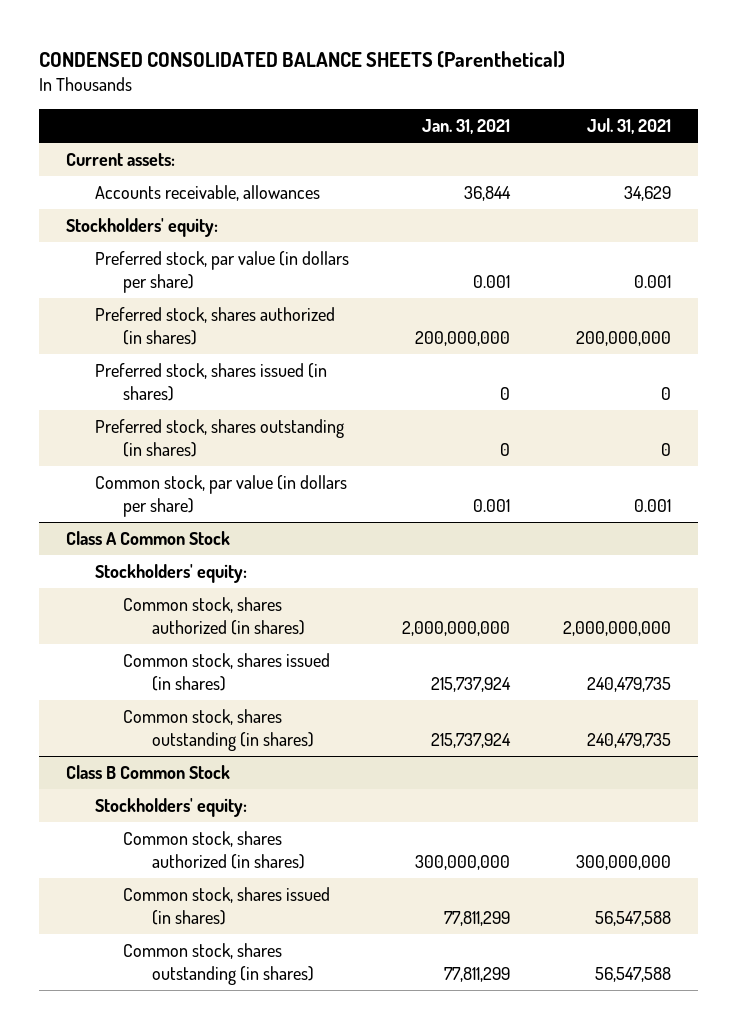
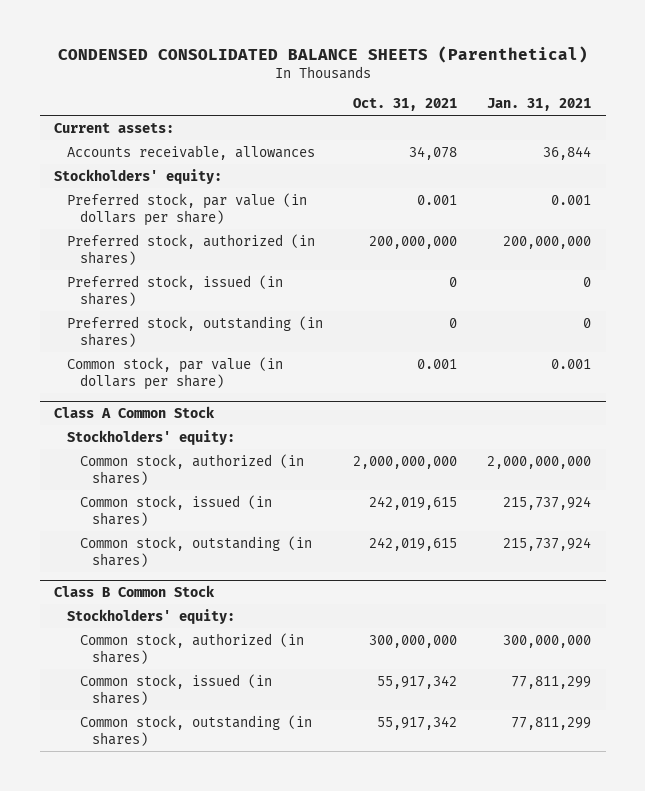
[587,118,672,135] Jul. 31, 2021 -> none
none -> [353,98,458,112] Oct. 31, 2021
[94,306,335,346] Preferred stock, shares authorized (in shares) -> [67,233,316,265] Preferred stock, authorized (in shares)
[94,362,327,402] Preferred stock, shares issued (in shares) -> [67,274,284,306] Preferred stock, issued (in shares)
[94,418,344,458] Preferred stock, shares outstanding (in shares) -> [67,315,324,347] Preferred stock, outstanding (in shares)
[123,596,305,636] Common stock, shares authorized (in shares) -> [79,453,304,485] Common stock, authorized (in shares)
[123,652,331,692] Common stock, shares issued (in shares) -> [79,494,272,526] Common stock, issued (in shares)
[123,708,314,752] Common stock, shares outstanding (in shares) -> [79,535,312,567] Common stock, outstanding (in shares)
[123,830,305,870] Common stock, shares authorized (in shares) -> [79,632,304,664] Common stock, authorized (in shares)
[123,886,331,926] Common stock, shares issued (in shares) -> [79,673,272,705] Common stock, issued (in shares)
[123,942,314,986] Common stock, shares outstanding (in shares) -> [79,714,312,746] Common stock, outstanding (in shares)

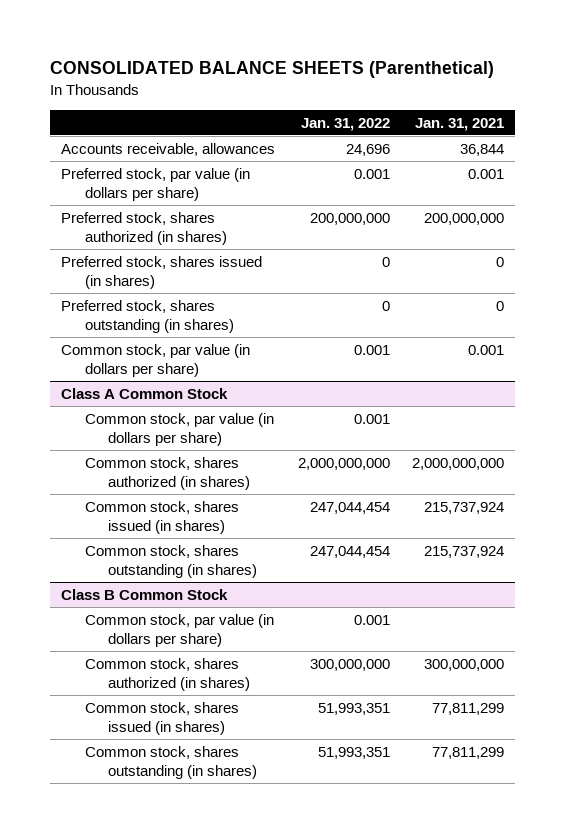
[57,46,588,64] CONDENSED CONSOLIDATED BALANCE SHEETS (Parenthetical) -> [50,61,495,79] CONSOLIDATED BALANCE SHEETS (Parenthetical)
[353,98,458,112] Oct. 31, 2021 -> none
none -> [300,117,390,131] Jan. 31, 2022
[54,122,175,133] Current assets: -> none
[54,168,223,184] Stockholders' equity: -> none
[67,233,316,265] Preferred stock, authorized (in shares) -> [61,211,227,245] Preferred stock, shares authorized (in shares)
[67,274,284,306] Preferred stock, issued (in shares) -> [61,255,263,289] Preferred stock, shares issued (in shares)
[67,315,324,347] Preferred stock, outstanding (in shares) -> [61,299,234,333] Preferred stock, shares outstanding (in shares)
[67,429,236,445] Stockholders' equity: -> none
none -> [84,412,274,446] Common stock, par value (in dollars per share)
[79,453,304,485] Common stock, authorized (in shares) -> [84,456,251,490] Common stock, shares authorized (in shares)
[79,494,272,526] Common stock, issued (in shares) -> [84,500,239,534] Common stock, shares issued (in shares)
[79,535,312,567] Common stock, outstanding (in shares) -> [84,544,258,578] Common stock, shares outstanding (in shares)
[67,608,236,624] Stockholders' equity: -> none
none -> [84,613,274,647] Common stock, par value (in dollars per share)
[79,632,304,664] Common stock, authorized (in shares) -> [84,657,251,691] Common stock, shares authorized (in shares)
[79,673,272,705] Common stock, issued (in shares) -> [84,701,239,735] Common stock, shares issued (in shares)
[79,714,312,746] Common stock, outstanding (in shares) -> [84,745,258,779] Common stock, shares outstanding (in shares)

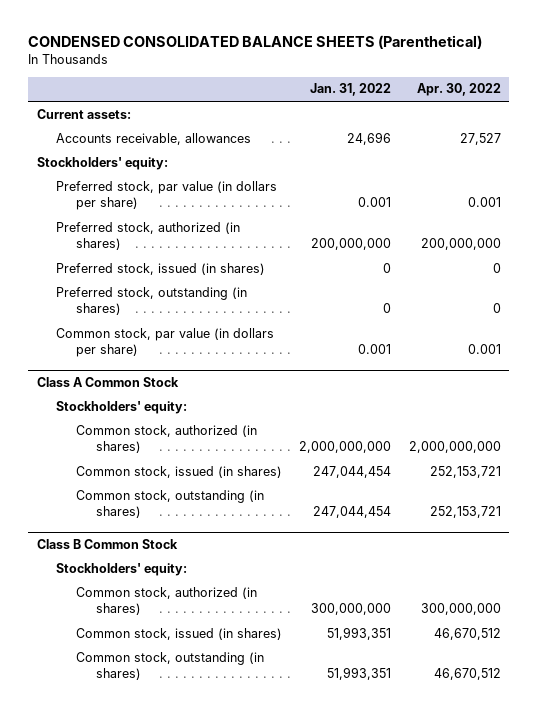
[50,61,495,79] CONSOLIDATED BALANCE SHEETS (Parenthetical) -> [28,35,483,50] CONDENSED CONSOLIDATED BALANCE SHEETS (Parenthetical)
[414,117,504,131] Jan. 31, 2021 -> none
none -> [416,83,501,97] Apr. 30, 2022
none -> [36,108,131,119] Current assets:
none -> [36,156,168,170] Stockholders' equity:
[61,211,227,245] Preferred stock, shares authorized (in shares) -> [56,221,241,250] Preferred stock, authorized (in shares)
[61,255,263,289] Preferred stock, shares issued (in shares) -> [56,262,266,275] Preferred stock, issued (in shares)
[61,299,234,333] Preferred stock, shares outstanding (in shares) -> [56,286,248,315] Preferred stock, outstanding (in shares)
[84,412,274,446] Common stock, par value (in dollars per share) -> none
none -> [56,400,188,414] Stockholders' equity:
[84,456,251,490] Common stock, shares authorized (in shares) -> [76,424,258,453] Common stock, authorized (in shares)
[84,500,239,534] Common stock, shares issued (in shares) -> [76,465,283,478] Common stock, issued (in shares)
[84,544,258,578] Common stock, shares outstanding (in shares) -> [76,489,265,518] Common stock, outstanding (in shares)
[84,613,274,647] Common stock, par value (in dollars per share) -> none
none -> [56,562,188,576] Stockholders' equity:
[84,657,251,691] Common stock, shares authorized (in shares) -> [76,586,258,615] Common stock, authorized (in shares)
[84,701,239,735] Common stock, shares issued (in shares) -> [76,627,283,640] Common stock, issued (in shares)
[84,745,258,779] Common stock, shares outstanding (in shares) -> [76,651,265,680] Common stock, outstanding (in shares)

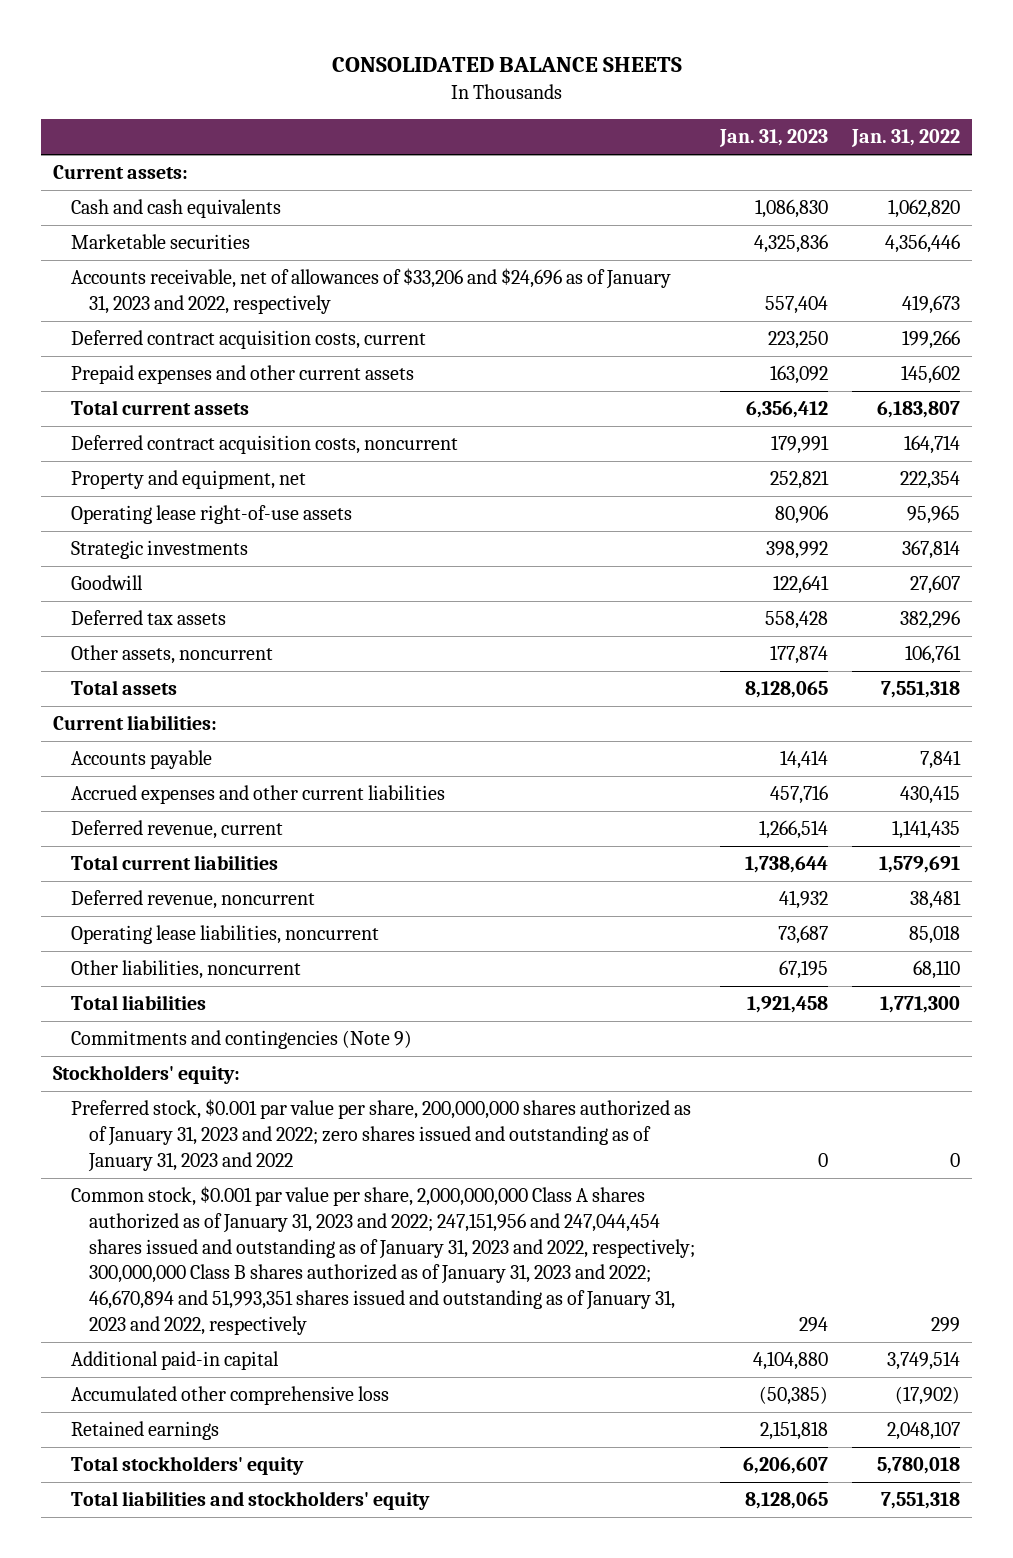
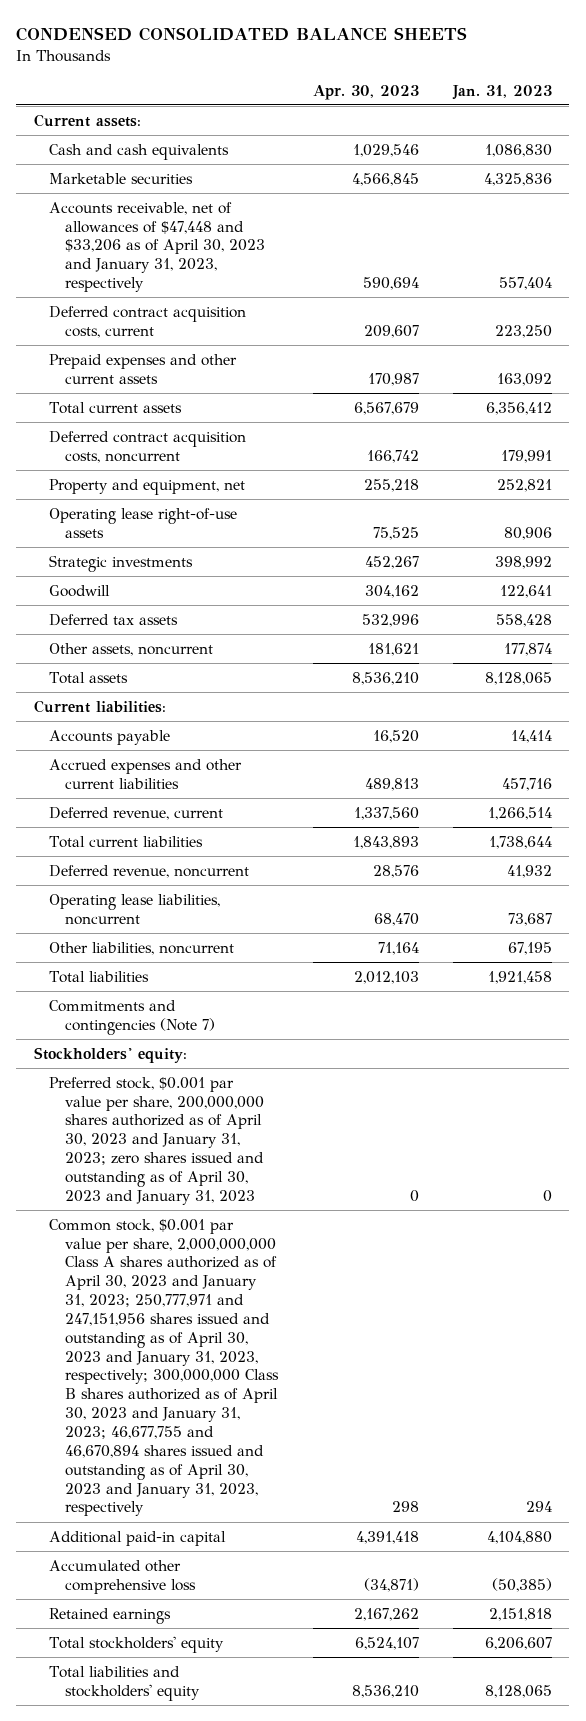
[331,56,682,72] CONSOLIDATED BALANCE SHEETS -> [16,26,468,41] CONDENSED CONSOLIDATED BALANCE SHEETS
[851,129,961,148] Jan. 31, 2022 -> none
none -> [312,84,419,100] Apr. 30, 2023
[71,268,672,315] Accounts receivable, net of allowances of $33,206 and $24,696 as of January 31, 2023 and 2022, respectively -> [49,201,266,293] Accounts receivable, net of allowances of $47,448 and $33,206 as of April 30, 2023 and January 31, 2023, respectively
[71,1030,413,1050] Commitments and contingencies (Note 9) -> [49,999,216,1035] Commitments and contingencies (Note 7)
[71,1099,692,1172] Preferred stock, $0.001 par value per share, 200,000,000 shares authorized as of January 31, 2023 and 2022; zero shares issued and outstanding as of January 31, 2023 and 2022 -> [49,1076,265,1205] Preferred stock, $0.001 par value per share, 200,000,000 shares authorized as of April 30, 2023 and January 31, 2023; zero shares issued and outstanding as of April 30, 2023 and January 31, 2023
[71,1186,696,1335] Common stock, $0.001 par value per share, 2,000,000,000 Class A shares authorized as of January 31, 2023 and 2022; 247,151,956 and 247,044,454 shares issued and outstanding as of January 31, 2023 and 2022, respectively; 300,000,000 Class B shares authorized as of January 31, 2023 and 2022; 46,670,894 and 51,993,351 shares issued and outstanding as of January 31, 2023 and 2022, respectively -> [49,1218,280,1517] Common stock, $0.001 par value per share, 2,000,000,000 Class A shares authorized as of April 30, 2023 and January 31, 2023; 250,777,971 and 247,151,956 shares issued and outstanding as of April 30, 2023 and January 31, 2023, respectively; 300,000,000 Class B shares authorized as of April 30, 2023 and January 31, 2023; 46,677,755 and 46,670,894 shares issued and outstanding as of April 30, 2023 and January 31, 2023, respectively

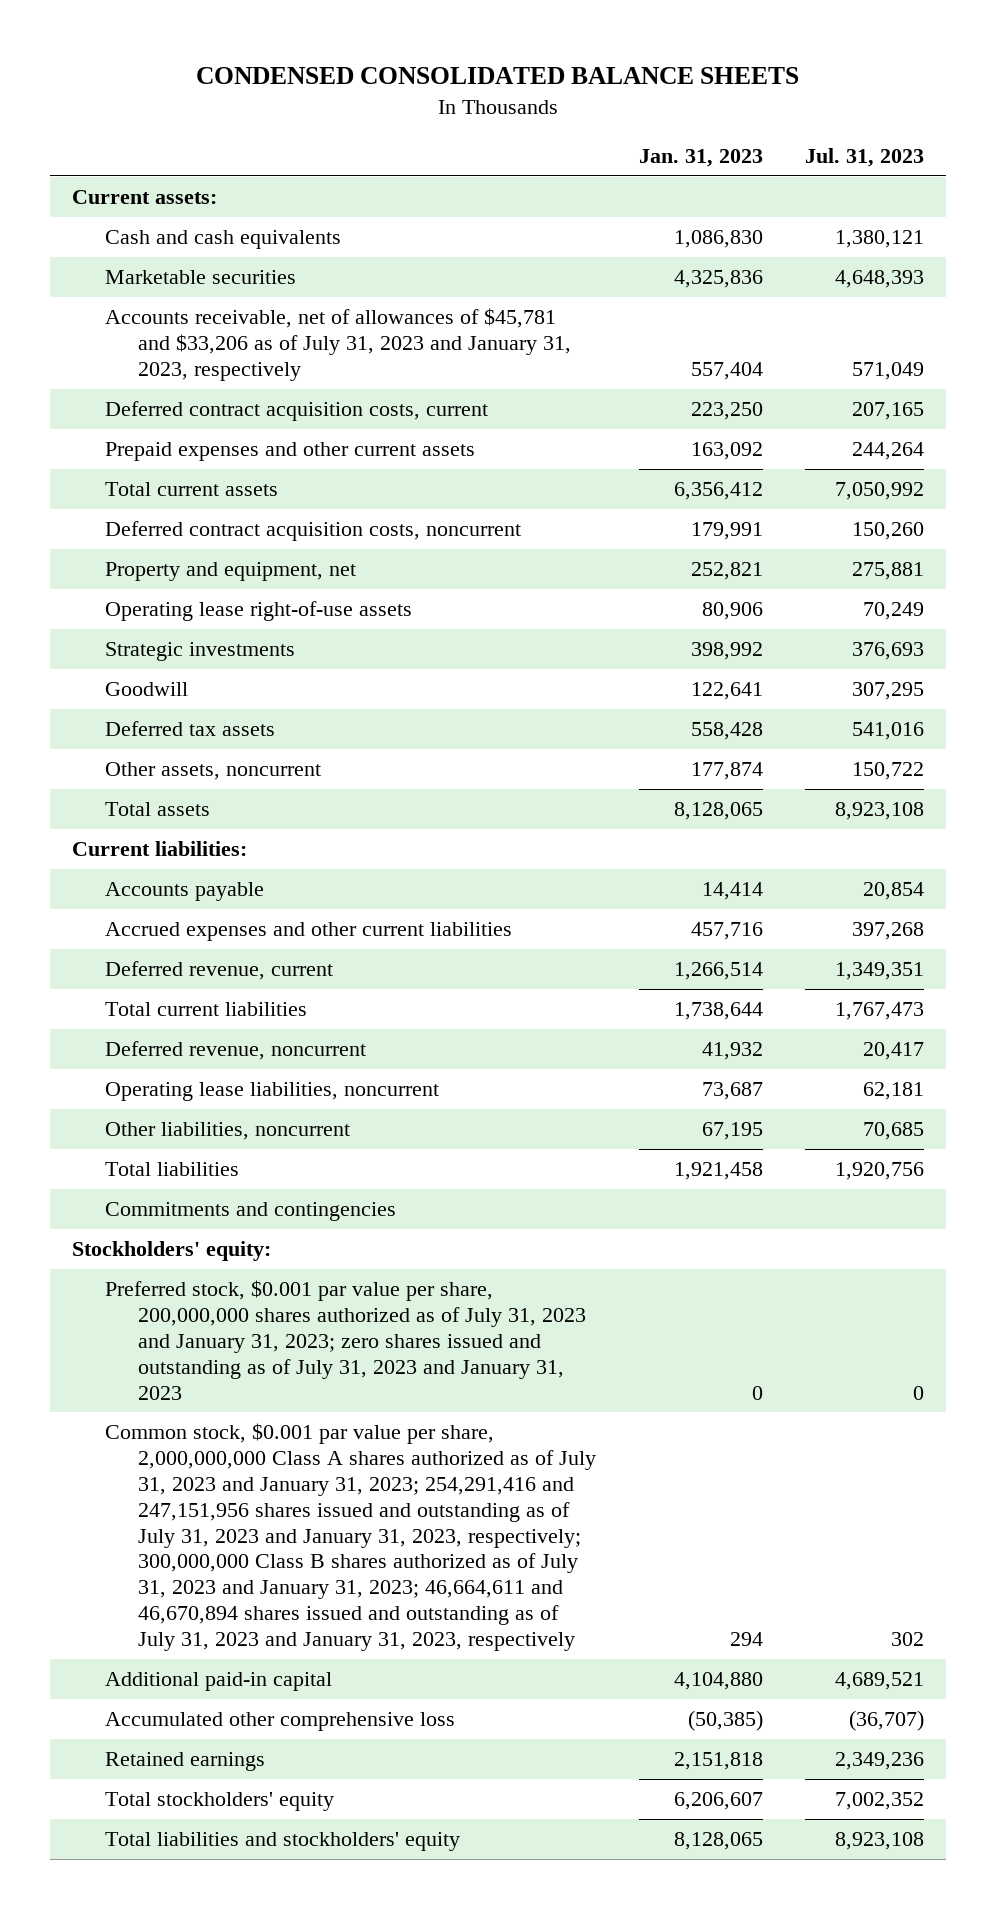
[312,84,419,100] Apr. 30, 2023 -> none
none -> [805,147,925,167] Jul. 31, 2023
[49,201,266,293] Accounts receivable, net of allowances of $47,448 and $33,206 as of April 30, 2023 and January 31, 2023, respectively -> [104,308,571,381] Accounts receivable, net of allowances of $45,781 and $33,206 as of July 31, 2023 and January 31, 2023, respectively
[49,999,216,1035] Commitments and contingencies (Note 7) -> [104,1202,396,1222] Commitments and contingencies
[49,1076,265,1205] Preferred stock, $0.001 par value per share, 200,000,000 shares authorized as of April 30, 2023 and January 31, 2023; zero shares issued and outstanding as of April 30, 2023 and January 31, 2023 -> [104,1280,586,1400] Preferred stock, $0.001 par value per share, 200,000,000 shares authorized as of July 31, 2023 and January 31, 2023; zero shares issued and outstanding as of July 31, 2023 and January 31, 2023
[49,1218,280,1517] Common stock, $0.001 par value per share, 2,000,000,000 Class A shares authorized as of April 30, 2023 and January 31, 2023; 250,777,971 and 247,151,956 shares issued and outstanding as of April 30, 2023 and January 31, 2023, respectively; 300,000,000 Class B shares authorized as of April 30, 2023 and January 31, 2023; 46,677,755 and 46,670,894 shares issued and outstanding as of April 30, 2023 and January 31, 2023, respectively -> [104,1423,596,1651] Common stock, $0.001 par value per share, 2,000,000,000 Class A shares authorized as of July 31, 2023 and January 31, 2023; 254,291,416 and 247,151,956 shares issued and outstanding as of July 31, 2023 and January 31, 2023, respectively; 300,000,000 Class B shares authorized as of July 31, 2023 and January 31, 2023; 46,664,611 and 46,670,894 shares issued and outstanding as of July 31, 2023 and January 31, 2023, respectively

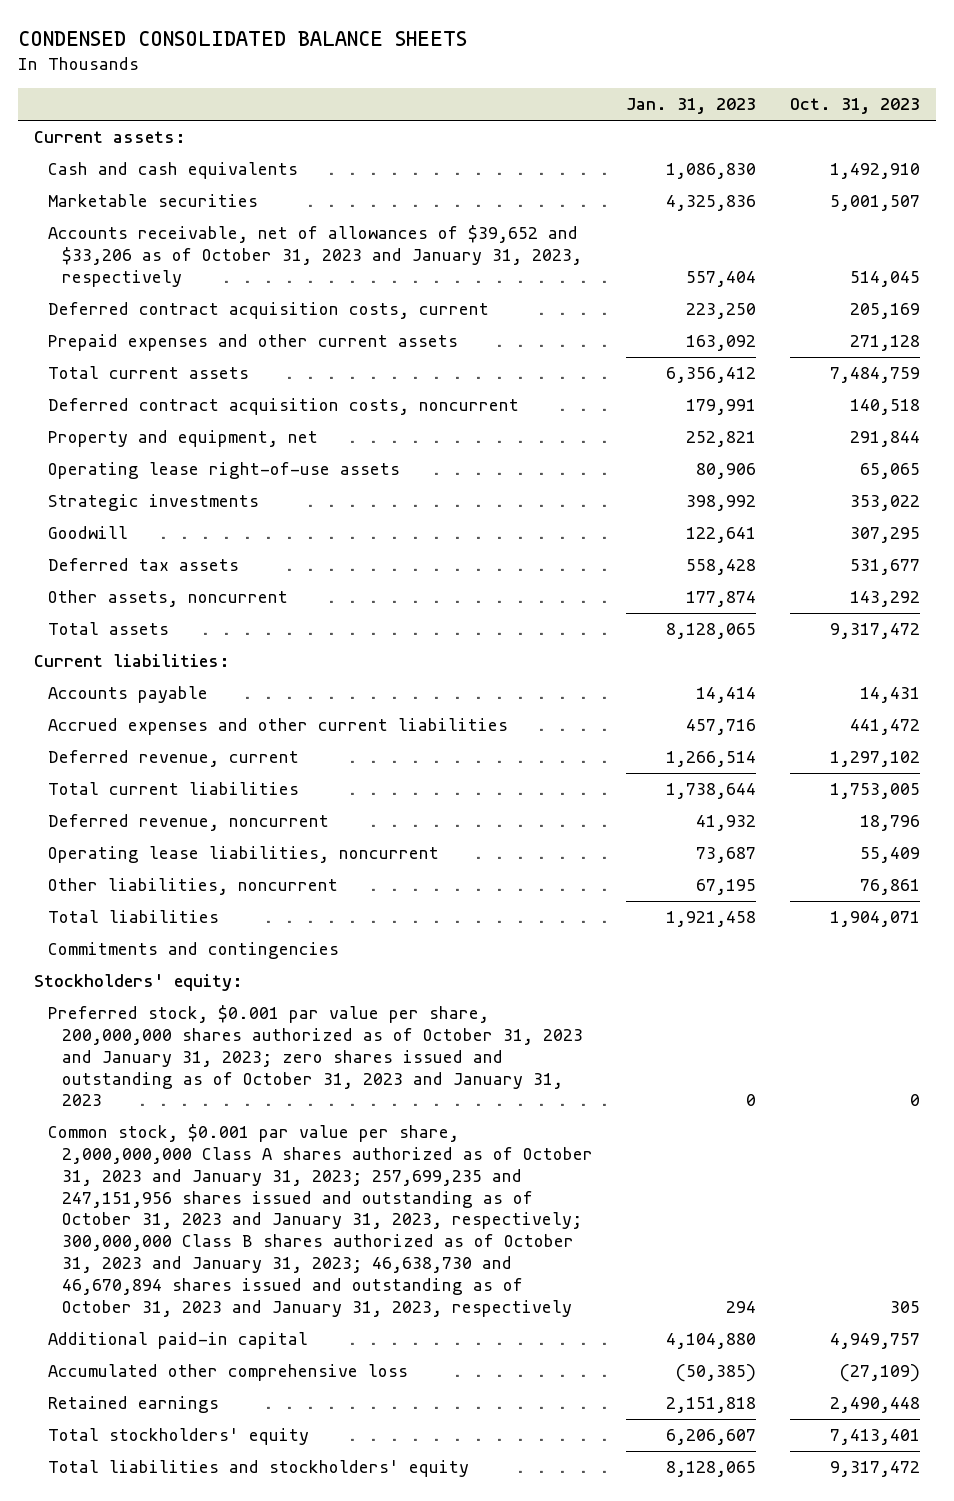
[805,147,925,167] Jul. 31, 2023 -> none
none -> [789,98,920,115] Oct. 31, 2023
[104,308,571,381] Accounts receivable, net of allowances of $45,781 and $33,206 as of July 31, 2023 and January 31, 2023, respectively -> [48,225,583,287] Accounts receivable, net of allowances of $39,652 and $33,206 as of October 31, 2023 and January 31, 2023, respectively
[104,1280,586,1400] Preferred stock, $0.001 par value per share, 200,000,000 shares authorized as of July 31, 2023 and January 31, 2023; zero shares issued and outstanding as of July 31, 2023 and January 31, 2023 -> [48,1005,584,1107] Preferred stock, $0.001 par value per share, 200,000,000 shares authorized as of October 31, 2023 and January 31, 2023; zero shares issued and outstanding as of October 31, 2023 and January 31, 2023
[104,1423,596,1651] Common stock, $0.001 par value per share, 2,000,000,000 Class A shares authorized as of July 31, 2023 and January 31, 2023; 254,291,416 and 247,151,956 shares issued and outstanding as of July 31, 2023 and January 31, 2023, respectively; 300,000,000 Class B shares authorized as of July 31, 2023 and January 31, 2023; 46,664,611 and 46,670,894 shares issued and outstanding as of July 31, 2023 and January 31, 2023, respectively -> [48,1124,594,1317] Common stock, $0.001 par value per share, 2,000,000,000 Class A shares authorized as of October 31, 2023 and January 31, 2023; 257,699,235 and 247,151,956 shares issued and outstanding as of October 31, 2023 and January 31, 2023, respectively; 300,000,000 Class B shares authorized as of October 31, 2023 and January 31, 2023; 46,638,730 and 46,670,894 shares issued and outstanding as of October 31, 2023 and January 31, 2023, respectively

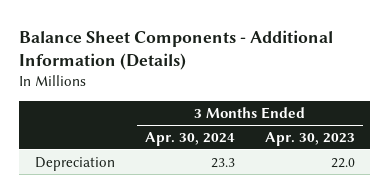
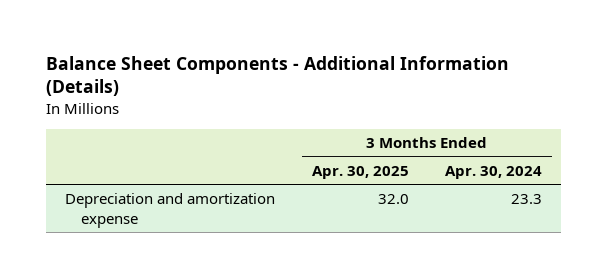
[265,131,356,146] Apr. 30, 2023 -> none
none -> [311,165,409,179] Apr. 30, 2025
[34,156,115,171] Depreciation -> [64,193,275,228] Depreciation and amortization expense

